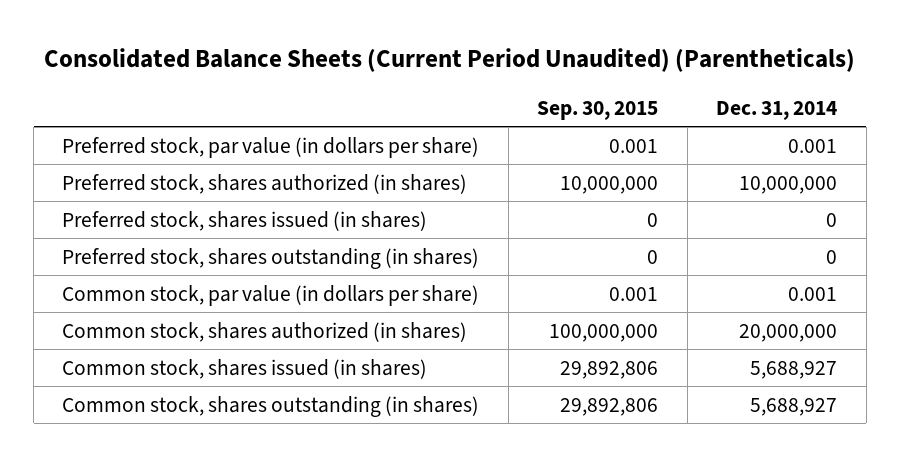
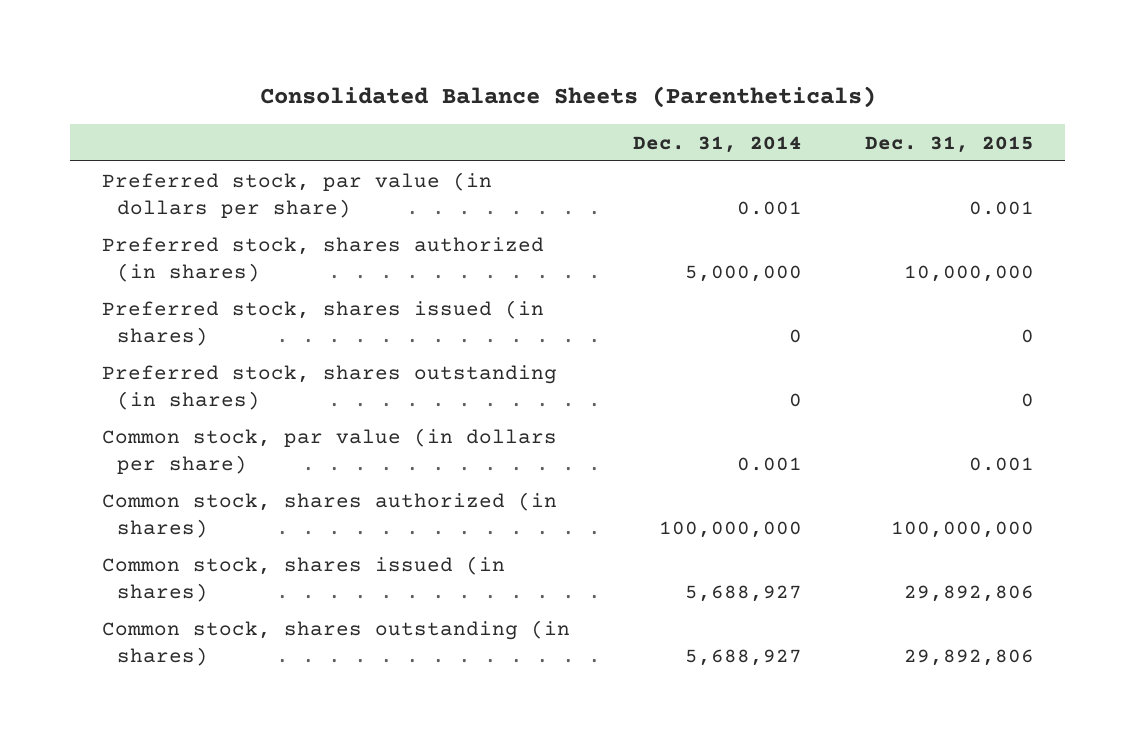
[43,48,855,73] Consolidated Balance Sheets (Current Period Unaudited) (Parentheticals) -> [259,85,876,108] Consolidated Balance Sheets (Parentheticals)
[537,100,659,120] Sep. 30, 2015 -> none
none -> [864,135,1034,153] Dec. 31, 2015
[739,175,838,194] 10,000,000 -> [684,264,802,282] 5,000,000
[739,323,838,342] 20,000,000 -> [658,520,802,538] 100,000,000

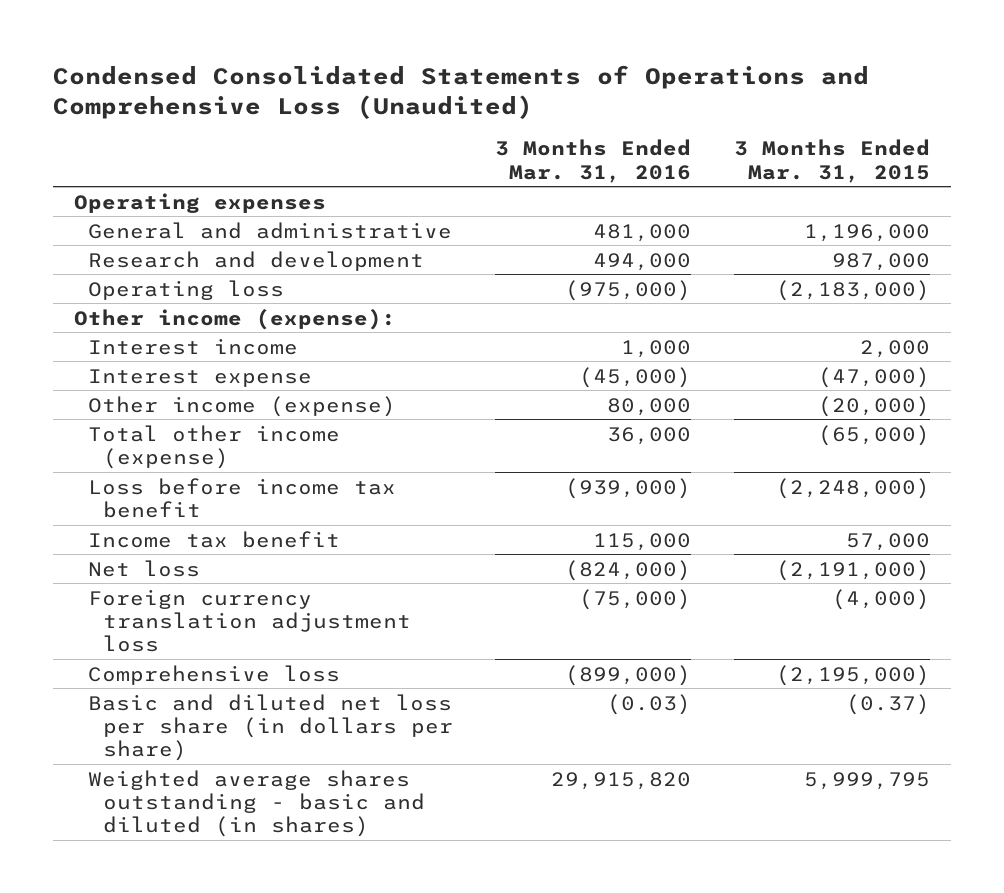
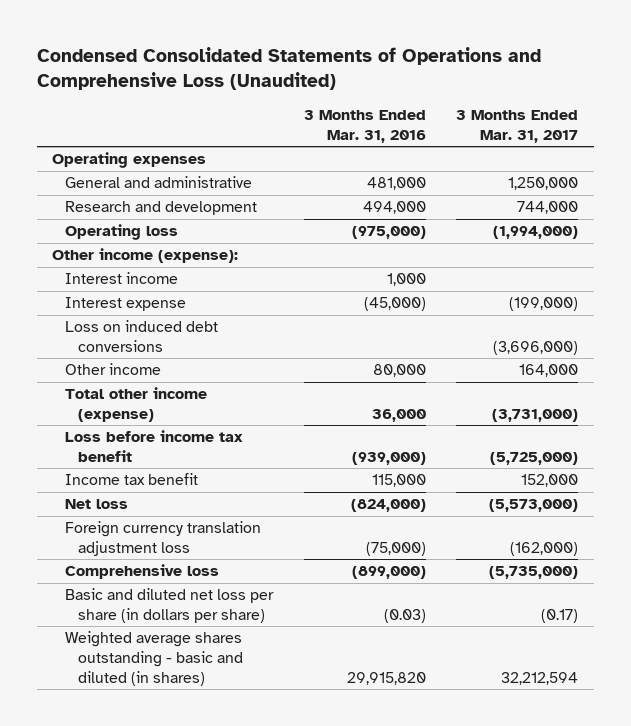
[733,139,930,183] 3 Months Ended Mar. 31, 2015 -> none
none -> [456,110,579,143] 3 Months Ended Mar. 31, 2017
none -> [65,320,219,352] Loss on induced debt conversions
[88,395,397,417] Other income (expense) -> [65,363,162,376] Other income

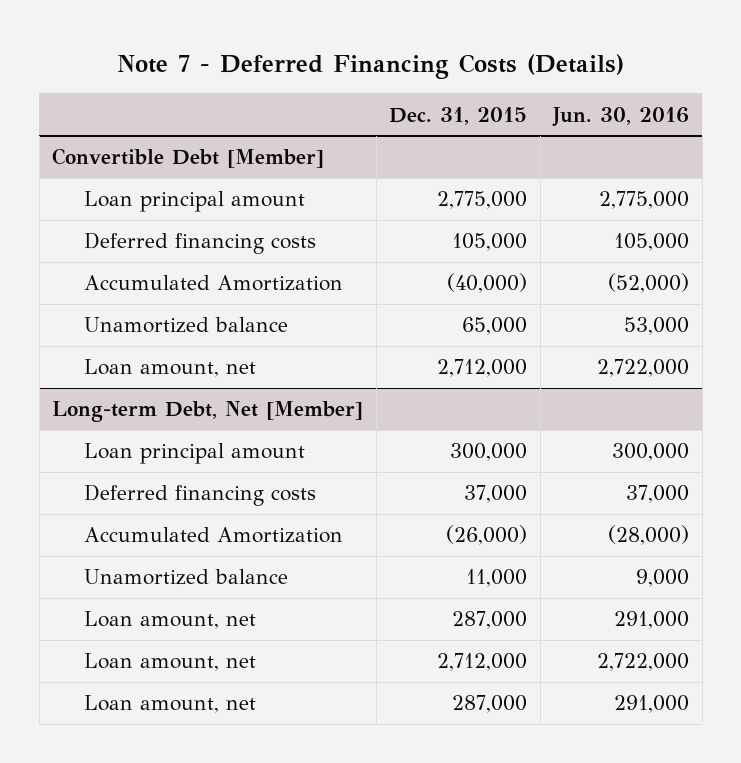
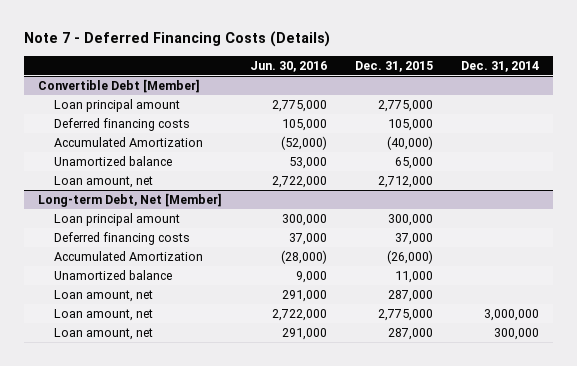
none -> [460,60,539,72] Dec. 31, 2014
[437,653,528,672] 2,712,000 -> [377,308,433,321] 2,775,000

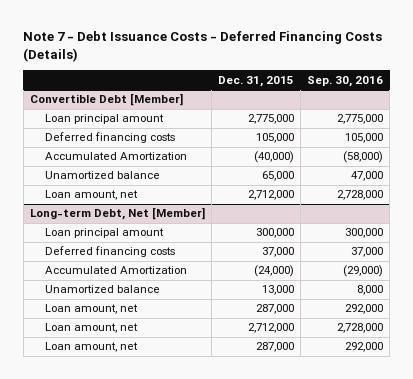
[23,31,330,48] Note 7 - Deferred Financing Costs (Details) -> [23,31,383,62] Note 7 - Debt Issuance Costs - Deferred Financing Costs (Details)
[249,60,327,72] Jun. 30, 2016 -> none
[460,60,539,72] Dec. 31, 2014 -> none
none -> [307,75,384,87] Sep. 30, 2016
[386,249,433,264] (26,000) -> [254,265,295,278] (24,000)
[394,270,433,283] 11,000 -> [262,285,295,296] 13,000
[377,308,433,321] 2,775,000 -> [248,323,295,334] 2,712,000

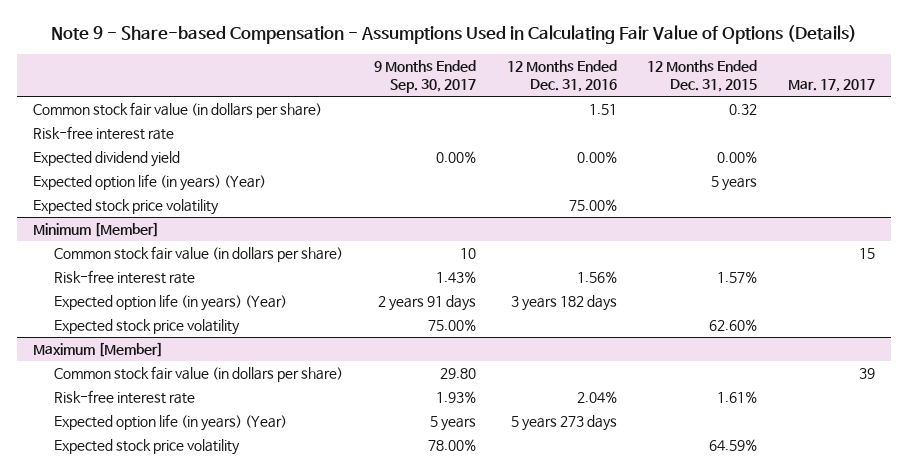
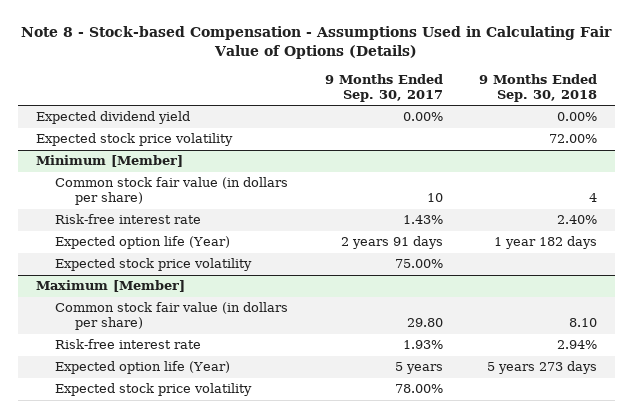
[51,25,858,45] Note 9 - Share-based Compensation - Assumptions Used in Calculating Fair Value of Options (Details) -> [21,26,613,60] Note 8 - Stock-based Compensation - Assumptions Used in Calculating Fair Value of Options (Details)
[506,59,617,93] 12 Months Ended Dec. 31, 2016 -> none
[647,59,758,93] 12 Months Ended Dec. 31, 2015 -> none
[788,79,876,93] Mar. 17, 2017 -> none
none -> [478,73,597,102] 9 Months Ended Sep. 30, 2018
[32,102,322,119] Common stock fair value (in dollars per share) -> none
[32,126,174,141] Risk-free interest rate -> none
[32,174,266,192] Expected option life (in years) (Year) -> none
[53,294,287,312] Expected option life (in years) (Year) -> [55,236,231,250] Expected option life (Year)
[53,414,287,432] Expected option life (in years) (Year) -> [55,361,231,375] Expected option life (Year)

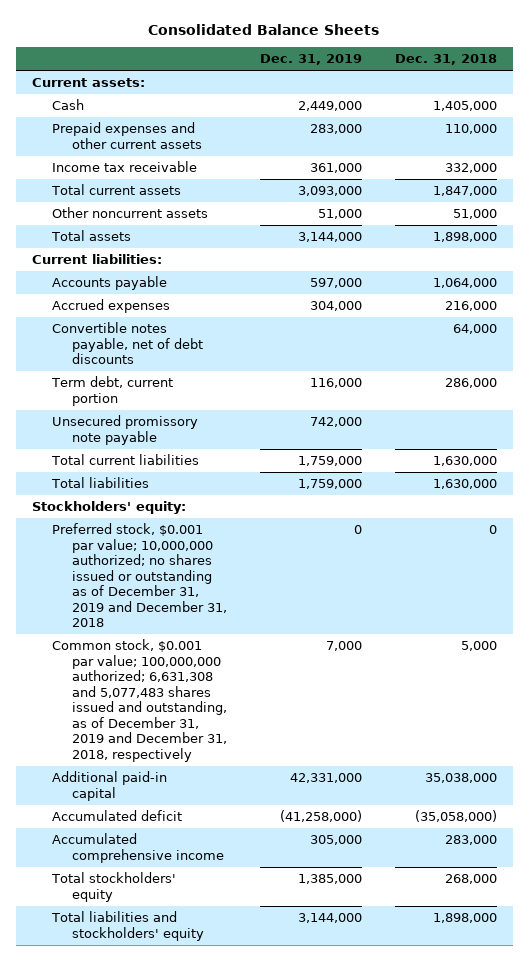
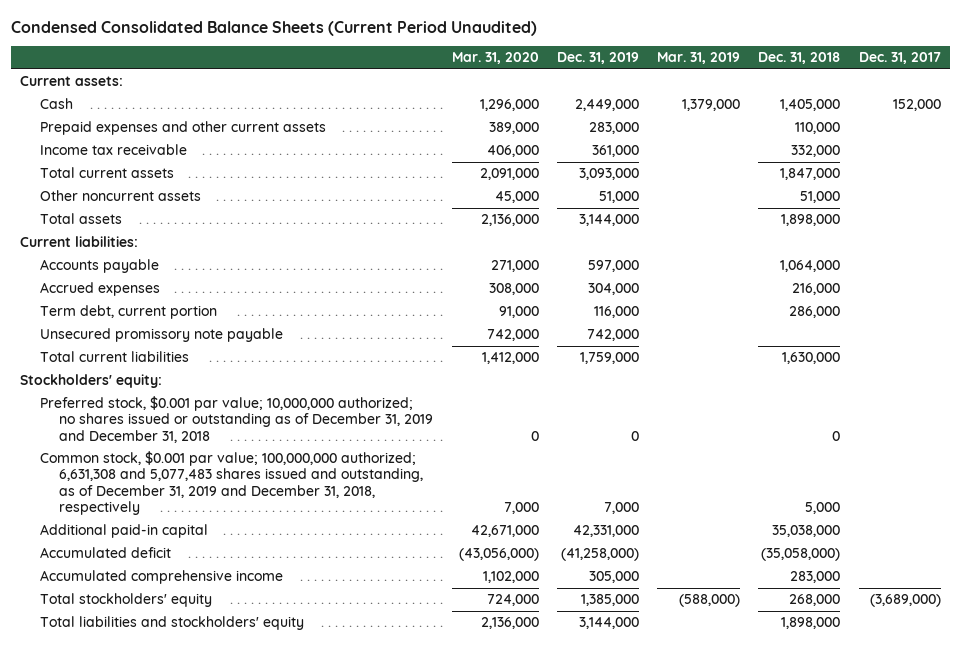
[148,24,380,36] Consolidated Balance Sheets -> [11,20,538,36] Condensed Consolidated Balance Sheets (Current Period Unaudited)
none -> [451,52,539,65] Mar. 31, 2020
none -> [657,52,741,65] Mar. 31, 2019
none -> [858,52,941,65] Dec. 31, 2017
[52,321,203,365] Convertible notes payable, net of debt discounts -> none
[51,476,150,488] Total liabilities -> none

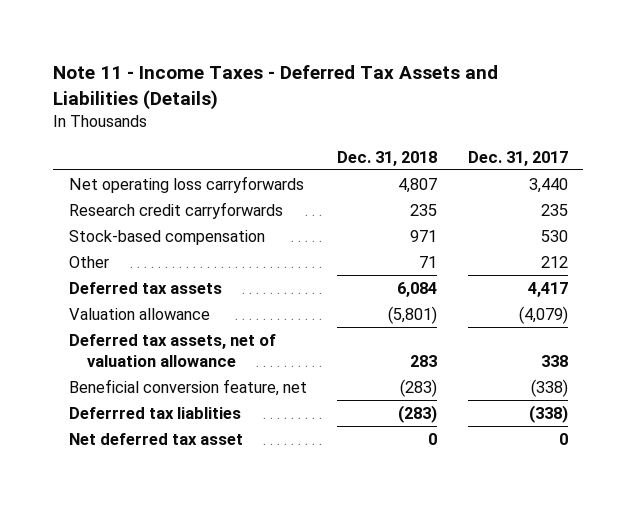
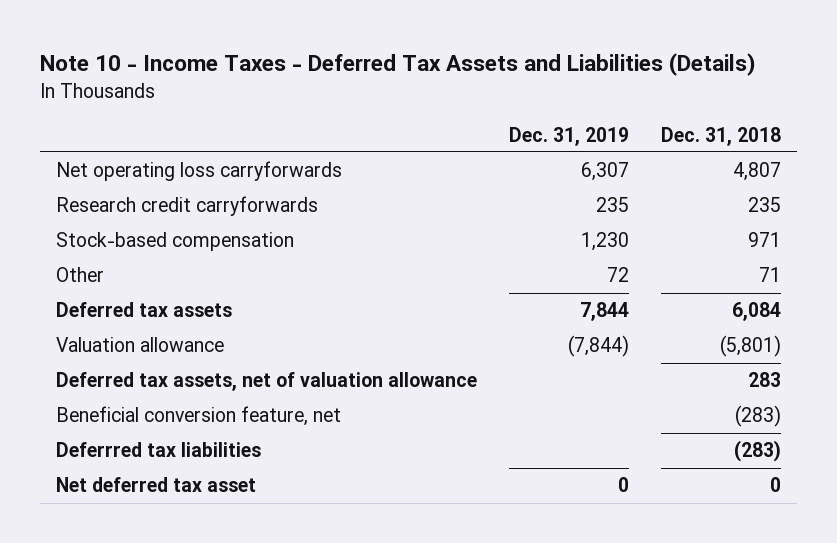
[53,65,499,110] Note 11 - Income Taxes - Deferred Tax Assets and Liabilities (Details) -> [40,52,757,76] Note 10 - Income Taxes - Deferred Tax Assets and Liabilities (Details)
[467,150,568,166] Dec. 31, 2017 -> none
none -> [509,126,630,146] Dec. 31, 2019
[68,406,241,419] Deferrred tax liablities -> [56,442,262,458] Deferrred tax liabilities

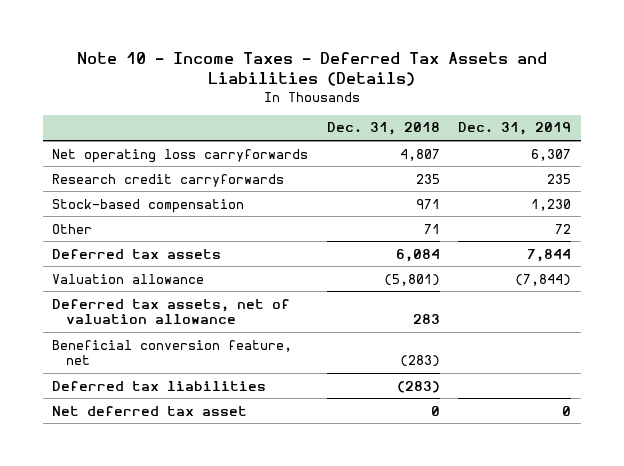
[56,442,262,458] Deferrred tax liabilities -> [52,380,267,391] Deferred tax liabilities

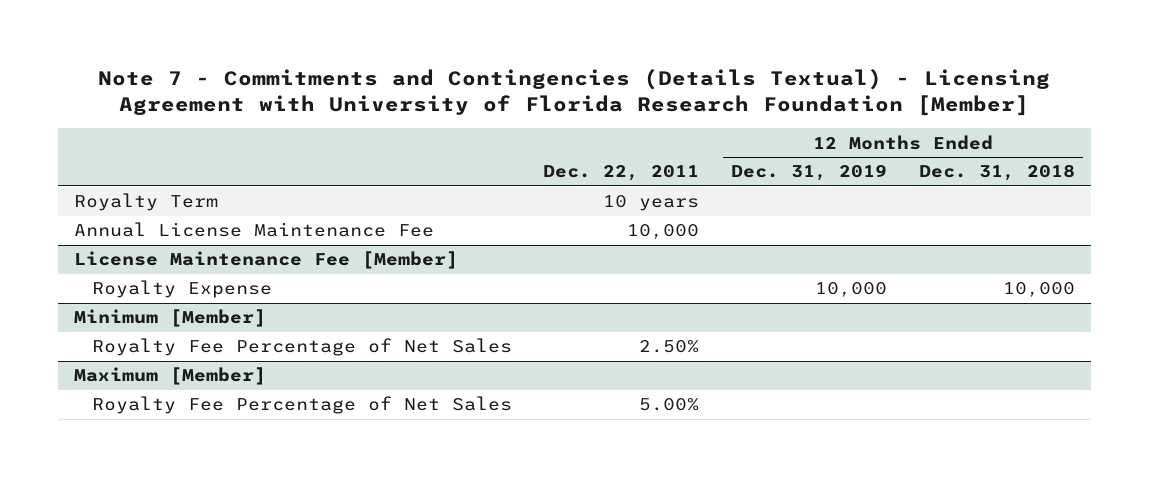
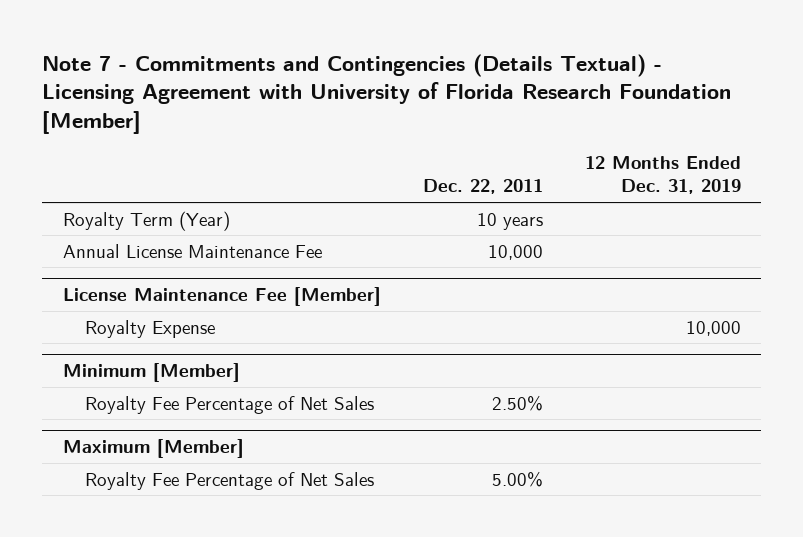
[918,164,1075,182] Dec. 31, 2018 -> none
[73,193,218,212] Royalty Term -> [62,210,230,231] Royalty Term (Year)

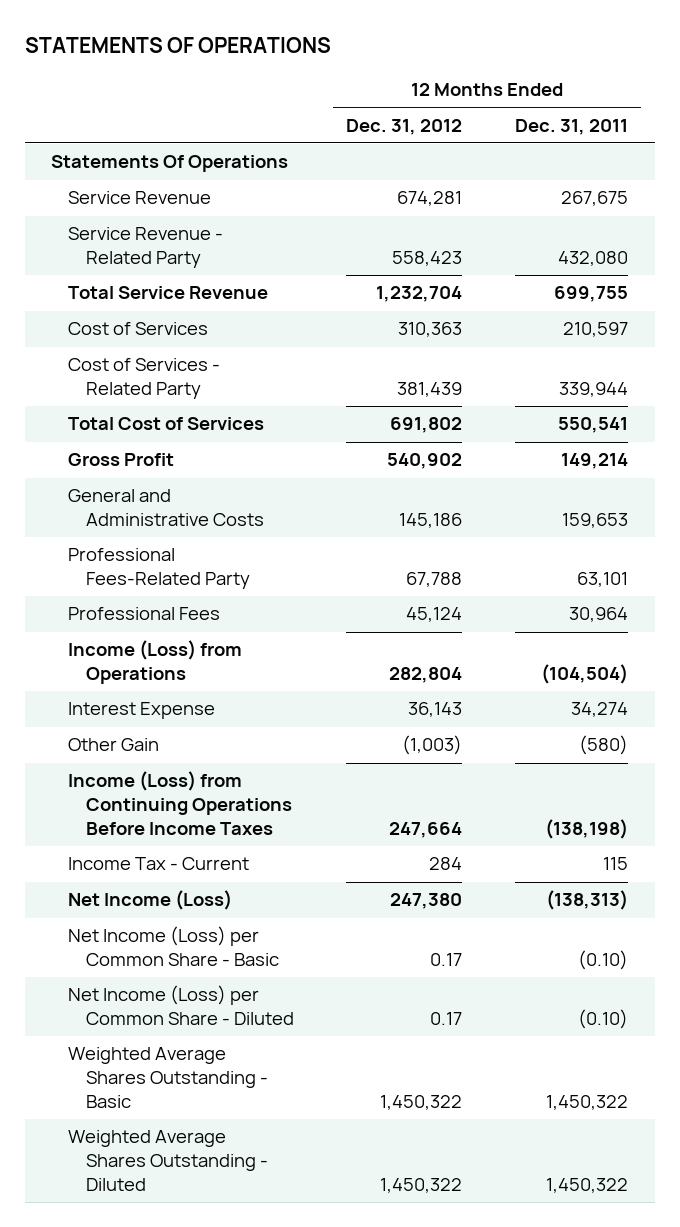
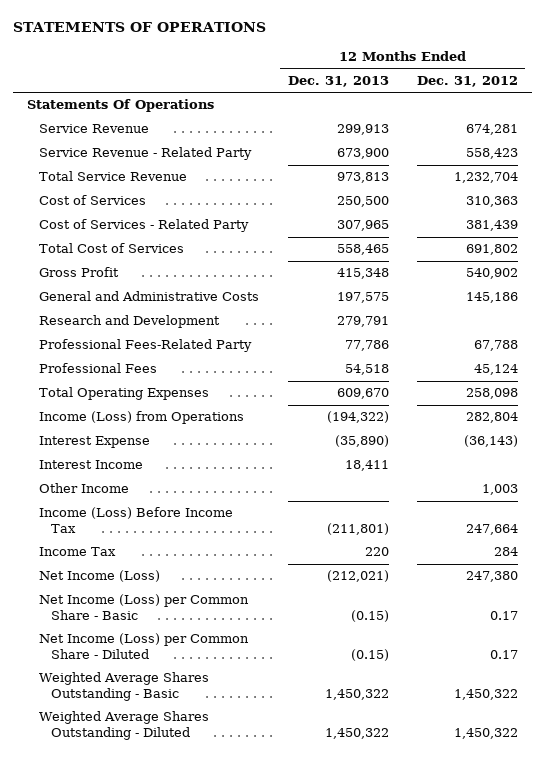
[515,118,629,135] Dec. 31, 2011 -> none
none -> [287,75,389,87] Dec. 31, 2013
none -> [39,315,221,329] Research and Development
none -> [39,387,210,401] Total Operating Expenses
[68,738,160,752] Other Gain -> none
[408,702,463,718] 36,143 -> [464,435,519,448] (36,143)
none -> [39,460,144,470] Interest Income
none -> [39,483,130,494] Other Income
[68,771,292,835] Income (Loss) from Continuing Operations Before Income Taxes -> [39,507,234,533] Income (Loss) Before Income Tax
[68,857,250,871] Income Tax - Current -> [39,547,117,557] Income Tax

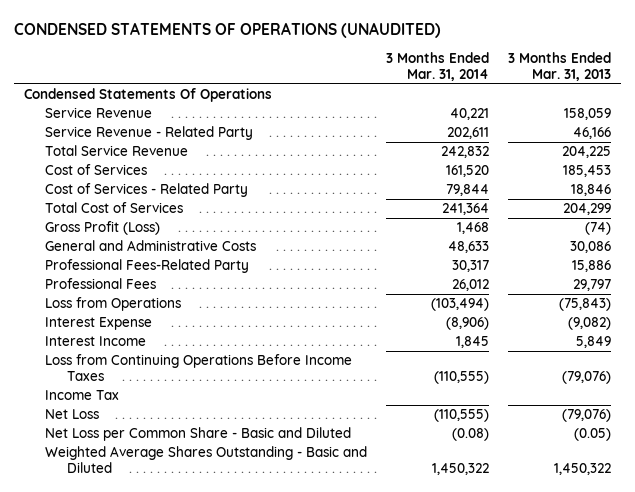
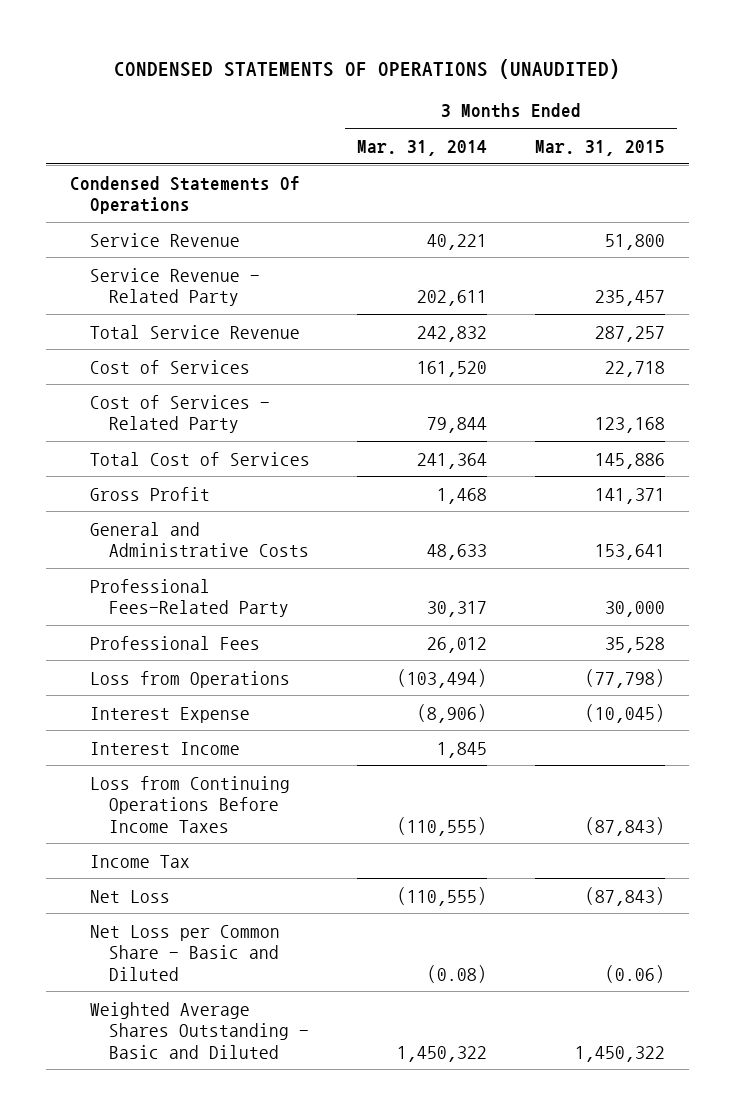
[508,52,612,81] 3 Months Ended Mar. 31, 2013 -> none
none -> [534,139,665,156] Mar. 31, 2015
[45,221,161,236] Gross Profit (Loss) -> [89,486,210,501] Gross Profit

